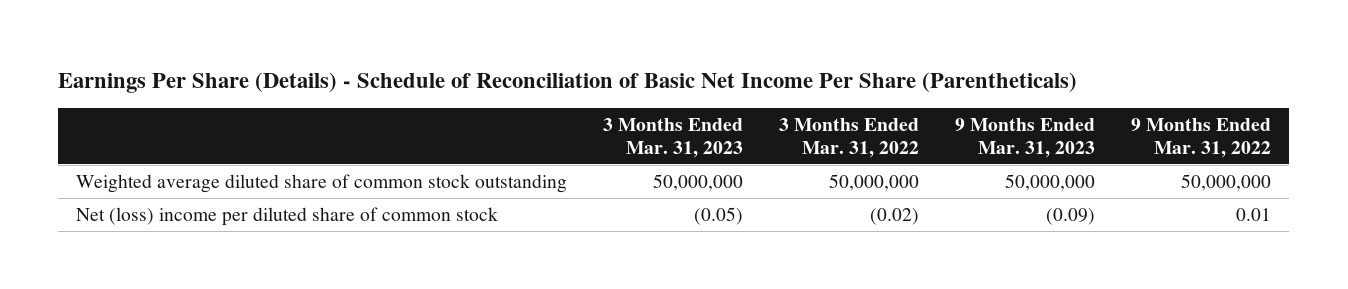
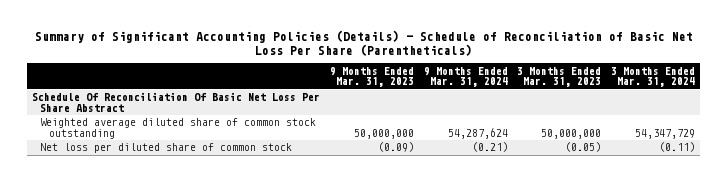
[58,72,1078,94] Earnings Per Share (Details) - Schedule of Reconciliation of Basic Net Income Per Share (Parentheticals) -> [34,29,693,56] Summary of Significant Accounting Policies (Details) - Schedule of Reconciliation of Basic Net Loss Per Share (Parentheticals)
[779,117,920,158] 3 Months Ended Mar. 31, 2022 -> none
[1131,117,1272,158] 9 Months Ended Mar. 31, 2022 -> none
none -> [423,66,508,88] 9 Months Ended Mar. 31, 2024
none -> [611,66,696,88] 3 Months Ended Mar. 31, 2024
none -> [32,92,321,112] Schedule Of Reconciliation Of Basic Net Loss Per Share Abstract
[76,206,499,226] Net (loss) income per diluted share of common stock -> [40,143,293,154] Net loss per diluted share of common stock

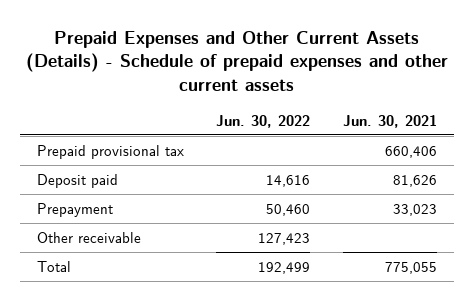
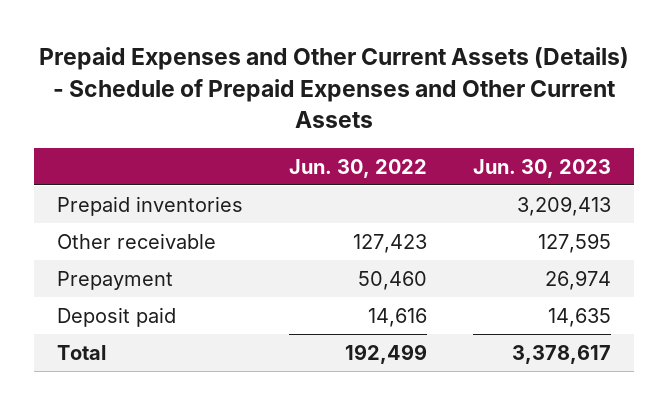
[25,30,448,92] Prepaid Expenses and Other Current Assets (Details) - Schedule of prepaid expenses and other current assets -> [39,47,630,128] Prepaid Expenses and Other Current Assets (Details) - Schedule of Prepaid Expenses and Other Current Assets
[343,114,438,128] Jun. 30, 2021 -> none
none -> [472,158,611,178] Jun. 30, 2023
[36,144,184,159] Prepaid provisional tax -> none
none -> [57,195,244,216] Prepaid inventories
[36,202,113,217] Prepayment -> [57,270,174,290] Prepayment
[36,173,118,188] Deposit paid -> [57,306,177,327] Deposit paid

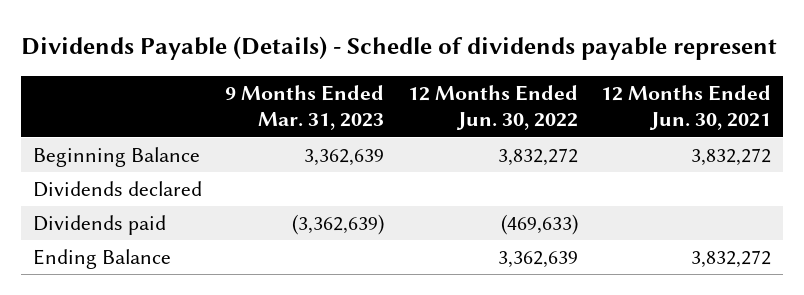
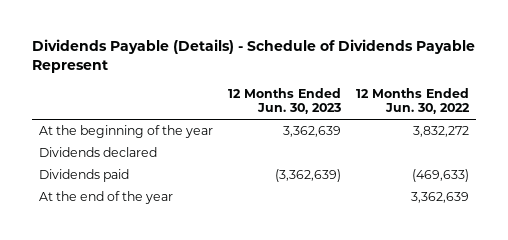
[21,36,778,61] Dividends Payable (Details) - Schedle of dividends payable represent -> [31,39,475,74] Dividends Payable (Details) - Schedule of Dividends Payable Represent
[225,85,385,131] 9 Months Ended Mar. 31, 2023 -> none
[601,85,772,131] 12 Months Ended Jun. 30, 2021 -> none
none -> [227,88,341,115] 12 Months Ended Jun. 30, 2023
[32,147,200,168] Beginning Balance -> [39,125,214,139] At the beginning of the year
[32,249,171,270] Ending Balance -> [39,191,174,205] At the end of the year

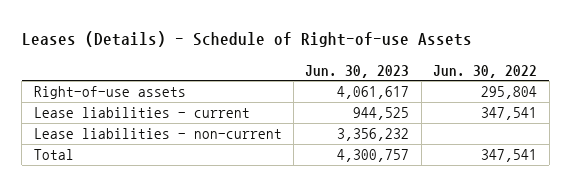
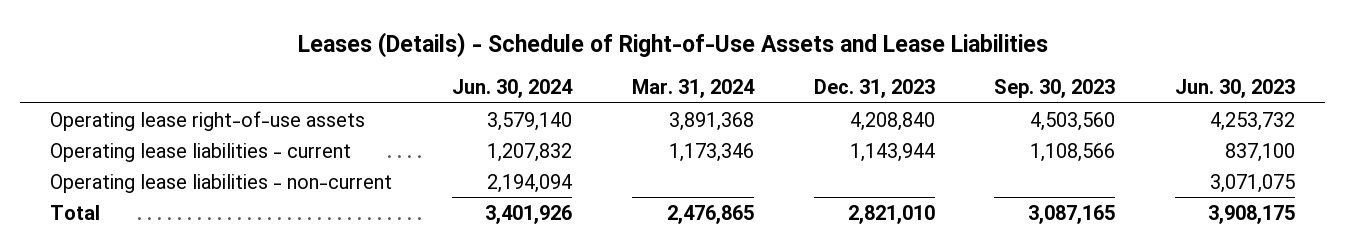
[21,31,472,48] Leases (Details) - Schedule of Right-of-use Assets -> [297,31,1048,58] Leases (Details) - Schedule of Right-of-Use Assets and Lease Liabilities
[433,64,538,78] Jun. 30, 2022 -> none
none -> [452,79,574,99] Jun. 30, 2024
none -> [631,79,755,99] Mar. 31, 2024
none -> [813,79,935,99] Dec. 31, 2023
none -> [994,79,1116,99] Sep. 30, 2023
[33,86,186,100] Right-of-use assets -> [50,110,366,131] Operating lease right-of-use assets
[337,86,410,100] 4,061,617 -> [1210,111,1296,131] 4,253,732
[33,107,250,119] Lease liabilities - current -> [50,142,352,162] Operating lease liabilities - current
[353,107,410,121] 944,525 -> [1225,142,1296,162] 837,100
[33,128,282,140] Lease liabilities - non-current -> [50,173,393,193] Operating lease liabilities - non-current
[337,128,410,142] 3,356,232 -> [1210,173,1296,193] 3,071,075
[337,149,410,163] 4,300,757 -> [1208,204,1296,224] 3,908,175

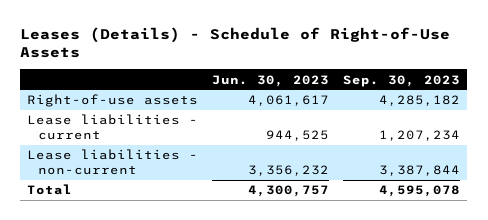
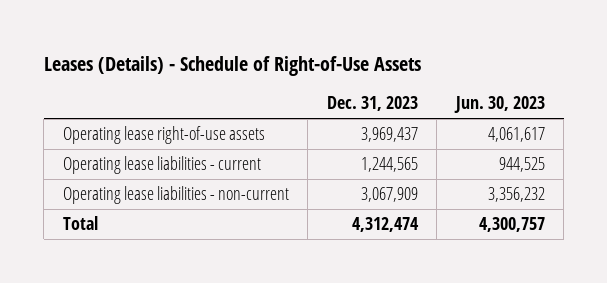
[343,74,461,87] Sep. 30, 2023 -> none
none -> [326,96,418,112] Dec. 31, 2023
[27,94,199,108] Right-of-use assets -> [62,126,265,145] Operating lease right-of-use assets
[27,114,199,140] Lease liabilities - current -> [62,156,261,175] Operating lease liabilities - current
[27,149,199,175] Lease liabilities - non-current -> [62,186,289,205] Operating lease liabilities - non-current

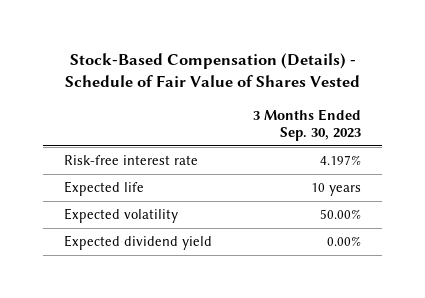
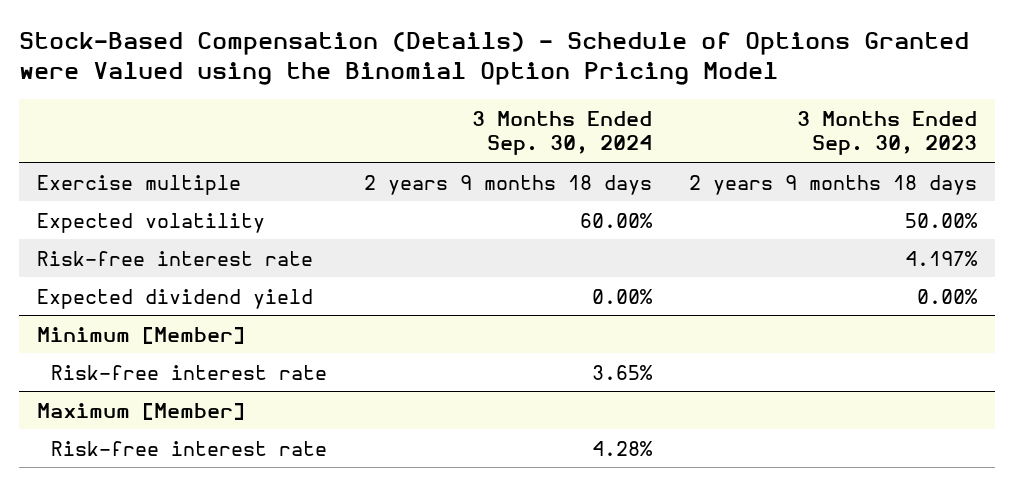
[64,53,360,88] Stock-Based Compensation (Details) - Schedule of Fair Value of Shares Vested -> [19,32,970,86] Stock-Based Compensation (Details) - Schedule of Options Granted were Valued using the Binomial Option Pricing Model
none -> [471,110,652,156] 3 Months Ended Sep. 30, 2024
[63,181,144,197] Expected life -> none
none -> [37,174,242,195] Exercise multiple
[63,155,198,166] Risk-free interest rate -> [37,250,314,266] Risk-free interest rate
none -> [37,326,246,344] Minimum [Member]
none -> [51,364,328,380] Risk-free interest rate
none -> [37,402,246,420] Maximum [Member]
none -> [51,440,328,456] Risk-free interest rate

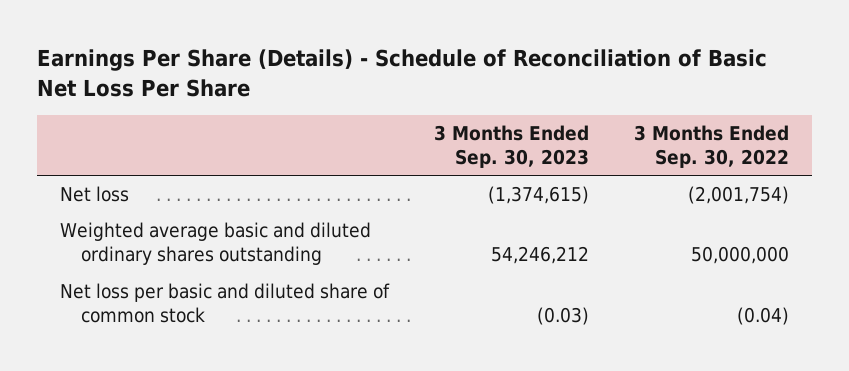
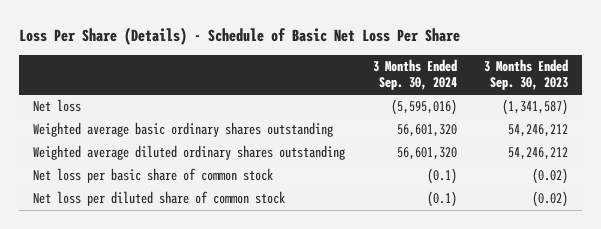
[36,49,767,97] Earnings Per Share (Details) - Schedule of Reconciliation of Basic Net Loss Per Share -> [19,26,461,45] Loss Per Share (Details) - Schedule of Basic Net Loss Per Share
[634,124,790,168] 3 Months Ended Sep. 30, 2022 -> none
none -> [372,59,457,91] 3 Months Ended Sep. 30, 2024
[487,186,589,205] (1,374,615) -> [502,99,569,116] (1,341,587)
[59,222,371,266] Weighted average basic and diluted ordinary shares outstanding -> [32,122,333,138] Weighted average basic ordinary shares outstanding
none -> [32,145,345,161] Weighted average diluted ordinary shares outstanding
[59,283,390,324] Net loss per basic and diluted share of common stock -> [32,168,273,184] Net loss per basic share of common stock
[536,307,589,326] (0.03) -> [532,168,569,185] (0.02)
none -> [32,191,285,207] Net loss per diluted share of common stock

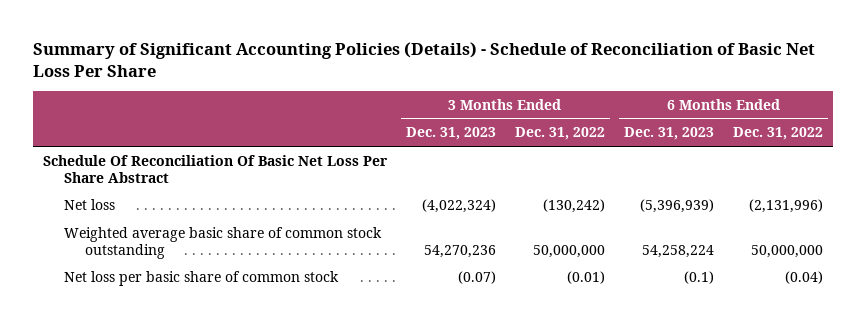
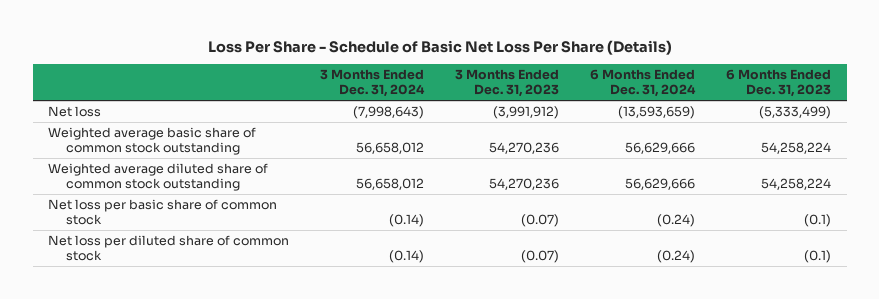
[32,41,815,77] Summary of Significant Accounting Policies (Details) - Schedule of Reconciliation of Basic Net Loss Per Share -> [207,39,672,55] Loss Per Share - Schedule of Basic Net Loss Per Share (Details)
[515,127,606,141] Dec. 31, 2022 -> none
[733,127,824,141] Dec. 31, 2022 -> none
none -> [320,69,426,98] 3 Months Ended Dec. 31, 2024
none -> [590,69,697,98] 6 Months Ended Dec. 31, 2024
[42,154,388,183] Schedule Of Reconciliation Of Basic Net Loss Per Share Abstract -> none
[421,198,496,213] (4,022,324) -> [493,105,560,119] (3,991,912)
[640,198,715,213] (5,396,939) -> [759,105,832,119] (5,333,499)
none -> [48,162,269,192] Weighted average diluted share of common stock outstanding
none -> [48,234,290,262] Net loss per diluted share of common stock

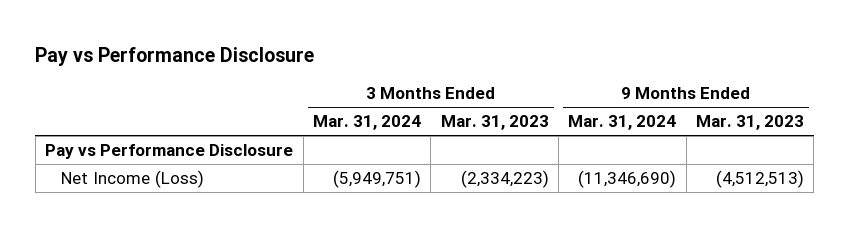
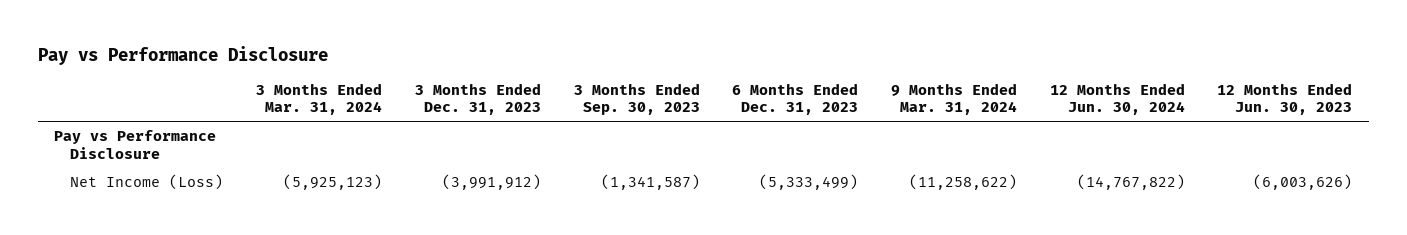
[440,115,549,131] Mar. 31, 2023 -> none
[696,115,805,131] Mar. 31, 2023 -> none
none -> [414,82,541,116] 3 Months Ended Dec. 31, 2023
none -> [573,82,700,116] 3 Months Ended Sep. 30, 2023
none -> [732,82,859,116] 6 Months Ended Dec. 31, 2023
none -> [1049,82,1185,116] 12 Months Ended Jun. 30, 2024
none -> [1217,82,1353,116] 12 Months Ended Jun. 30, 2023
[332,170,421,189] (5,949,751) -> [283,174,383,191] (5,925,123)
[578,170,677,189] (11,346,690) -> [909,174,1018,191] (11,258,622)

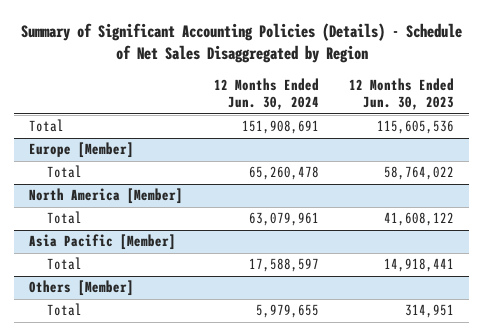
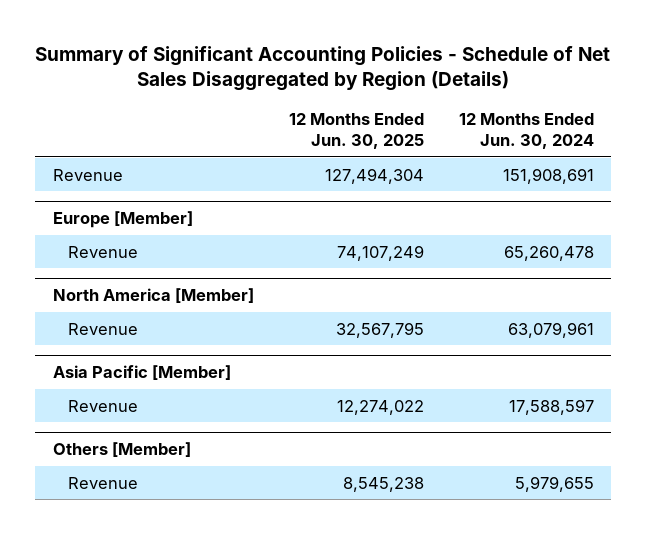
[20,22,462,64] Summary of Significant Accounting Policies (Details) - Schedule of Net Sales Disaggregated by Region -> [35,45,611,92] Summary of Significant Accounting Policies - Schedule of Net Sales Disaggregated by Region (Details)
[348,78,454,111] 12 Months Ended Jun. 30, 2023 -> none
none -> [288,113,424,150] 12 Months Ended Jun. 30, 2025
[29,119,65,133] Total -> [52,168,123,181] Revenue
[47,165,83,179] Total -> [67,245,138,258] Revenue
[47,211,83,225] Total -> [67,322,138,335] Revenue
[47,257,83,271] Total -> [67,399,138,412] Revenue
[47,303,83,317] Total -> [67,476,138,489] Revenue

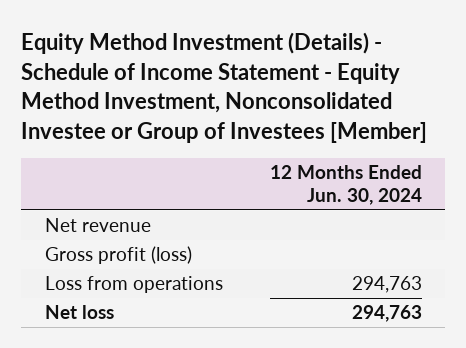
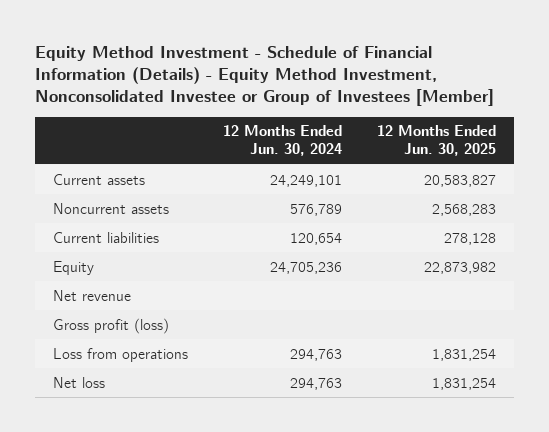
[20,32,427,143] Equity Method Investment (Details) - Schedule of Income Statement - Equity Method Investment, Nonconsolidated Investee or Group of Investees [Member] -> [35,45,495,107] Equity Method Investment - Schedule of Financial Information (Details) - Equity Method Investment, Nonconsolidated Investee or Group of Investees [Member]
none -> [377,125,497,157] 12 Months Ended Jun. 30, 2025
none -> [52,173,145,185] Current assets
none -> [52,202,169,214] Noncurrent assets
none -> [52,231,159,243] Current liabilities
none -> [52,260,94,275] Equity

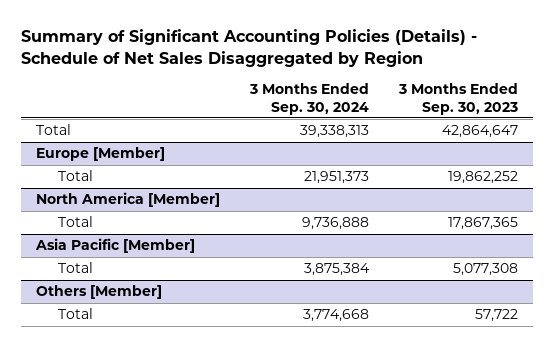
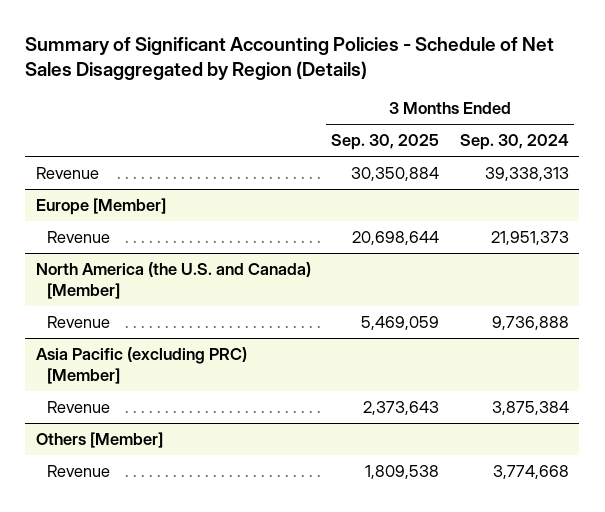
[20,29,477,68] Summary of Significant Accounting Policies (Details) - Schedule of Net Sales Disaggregated by Region -> [25,36,555,80] Summary of Significant Accounting Policies - Schedule of Net Sales Disaggregated by Region (Details)
[397,83,518,115] 3 Months Ended Sep. 30, 2023 -> none
none -> [331,134,440,151] Sep. 30, 2025
[35,124,71,136] Total -> [35,166,99,179] Revenue
[57,170,93,182] Total -> [47,230,111,243] Revenue
[35,192,220,208] North America [Member] -> [35,261,311,300] North America (the U.S. and Canada) [Member]
[57,216,93,228] Total -> [47,315,111,328] Revenue
[34,238,195,254] Asia Pacific [Member] -> [35,346,247,385] Asia Pacific (excluding PRC) [Member]
[57,262,93,274] Total -> [47,400,111,413] Revenue
[57,308,93,320] Total -> [47,464,111,477] Revenue

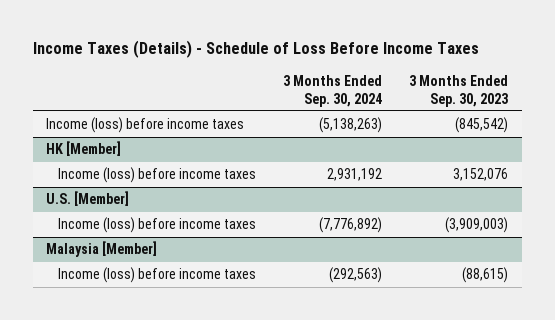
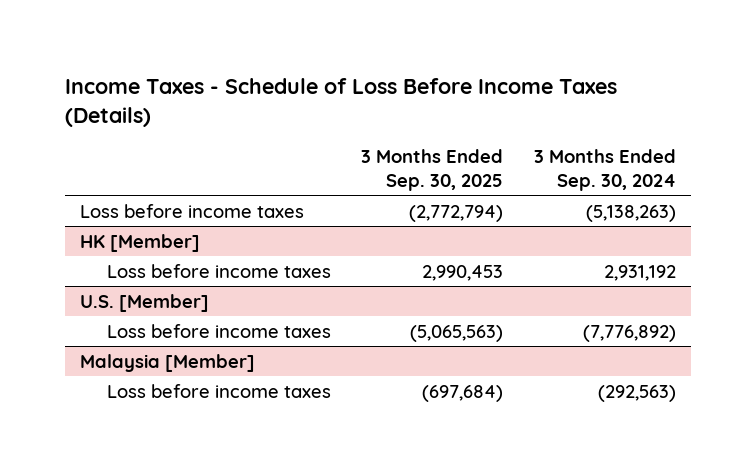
[32,40,479,59] Income Taxes (Details) - Schedule of Loss Before Income Taxes -> [65,77,618,127] Income Taxes - Schedule of Loss Before Income Taxes (Details)
[409,74,509,107] 3 Months Ended Sep. 30, 2023 -> none
none -> [361,149,504,191] 3 Months Ended Sep. 30, 2025
[46,117,245,134] Income (loss) before income taxes -> [80,203,305,218] Loss before income taxes
[57,167,256,184] Income (loss) before income taxes -> [106,263,331,278] Loss before income taxes
[57,217,256,234] Income (loss) before income taxes -> [106,323,331,338] Loss before income taxes
[57,267,256,284] Income (loss) before income taxes -> [106,383,331,398] Loss before income taxes

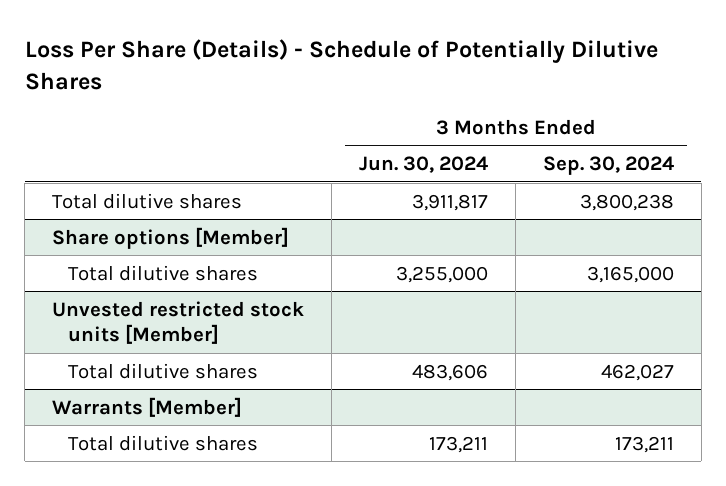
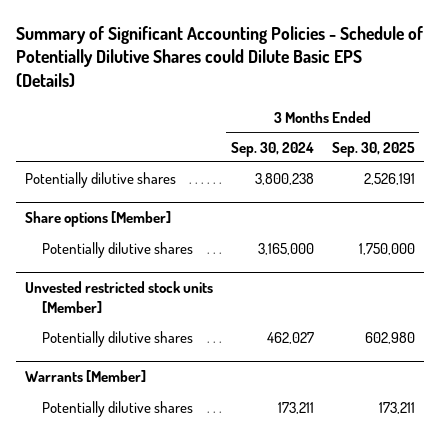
[24,38,658,90] Loss Per Share (Details) - Schedule of Potentially Dilutive Shares -> [15,25,423,87] Summary of Significant Accounting Policies - Schedule of Potentially Dilutive Shares could Dilute Basic EPS (Details)
[358,156,488,174] Jun. 30, 2024 -> none
none -> [331,141,415,157] Sep. 30, 2025
[52,192,243,209] Total dilutive shares -> [24,171,176,188] Potentially dilutive shares
[67,264,258,281] Total dilutive shares -> [41,241,193,258] Potentially dilutive shares
[67,362,258,379] Total dilutive shares -> [41,330,193,347] Potentially dilutive shares
[67,434,258,451] Total dilutive shares -> [41,400,193,417] Potentially dilutive shares

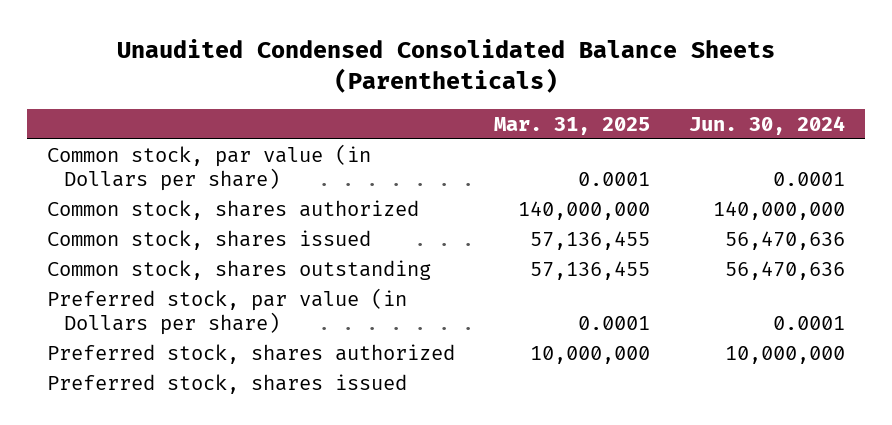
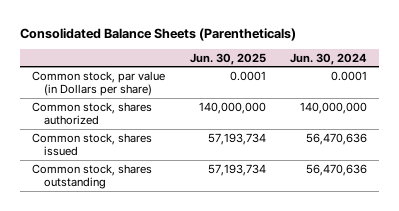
[117,38,776,93] Unaudited Condensed Consolidated Balance Sheets (Parentheticals) -> [20,27,297,41] Consolidated Balance Sheets (Parentheticals)
[494,116,651,135] Mar. 31, 2025 -> none
none -> [189,52,266,65] Jun. 30, 2025
[46,288,407,335] Preferred stock, par value (in Dollars per share) -> none
[46,344,455,365] Preferred stock, shares authorized -> none
[46,374,407,395] Preferred stock, shares issued -> none

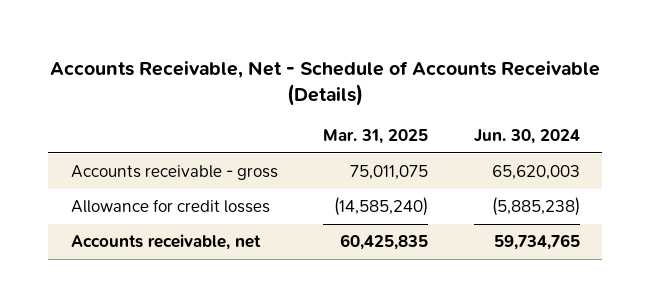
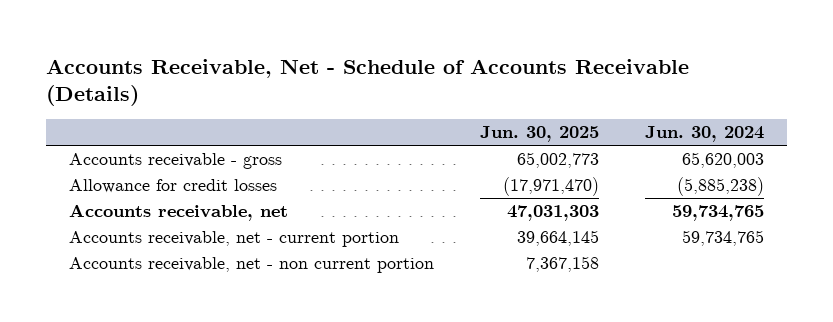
[323,129,429,145] Mar. 31, 2025 -> none
none -> [479,126,599,143] Jun. 30, 2025
none -> [69,231,400,248] Accounts receivable, net - current portion
none -> [69,257,435,274] Accounts receivable, net - non current portion

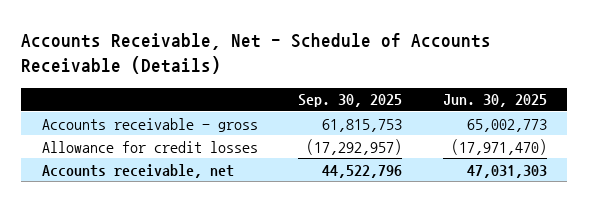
[644,126,764,143] Jun. 30, 2024 -> none
none -> [298,94,403,108] Sep. 30, 2025
[69,231,400,248] Accounts receivable, net - current portion -> none
[69,257,435,274] Accounts receivable, net - non current portion -> none

